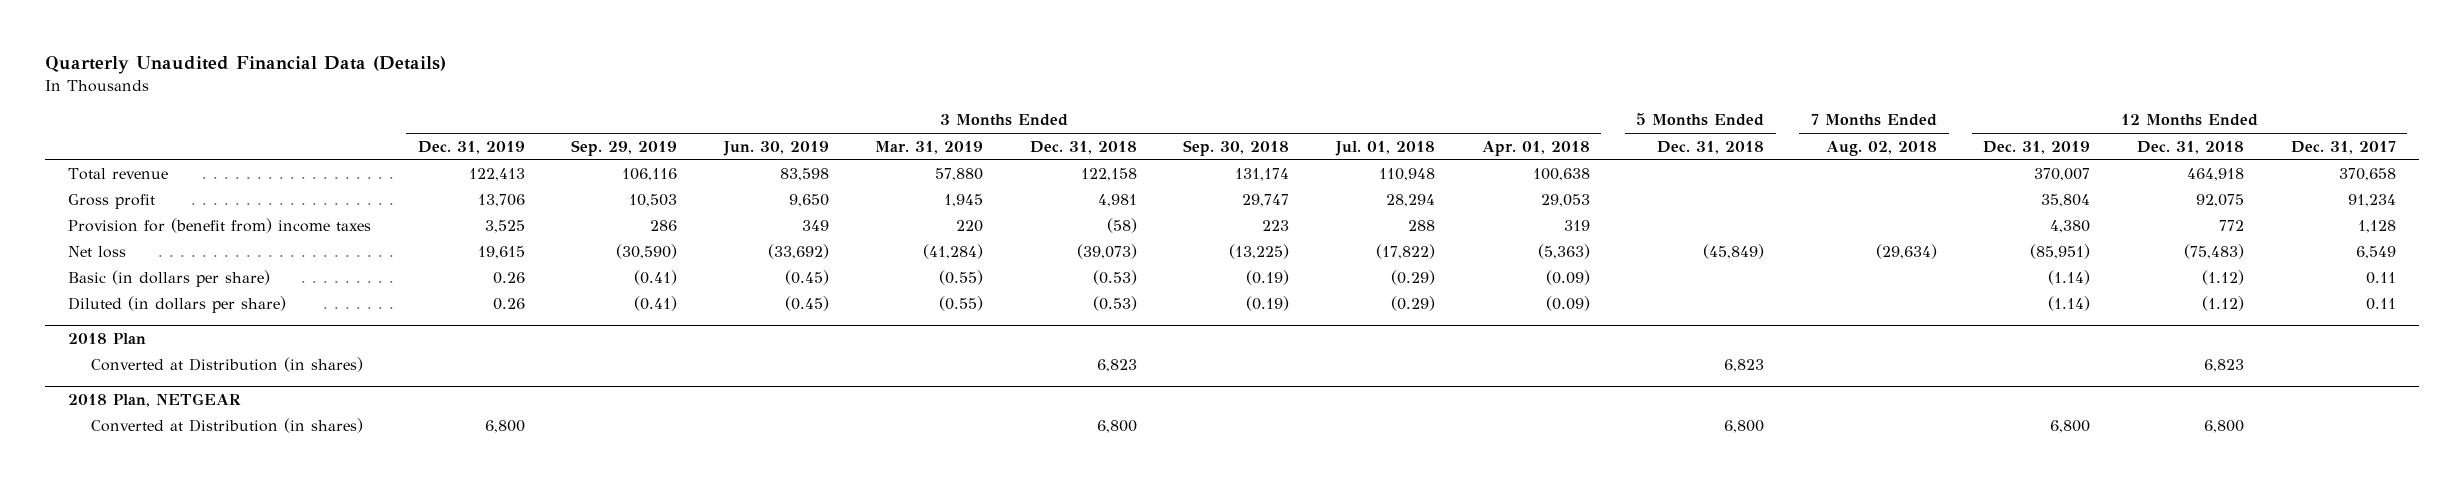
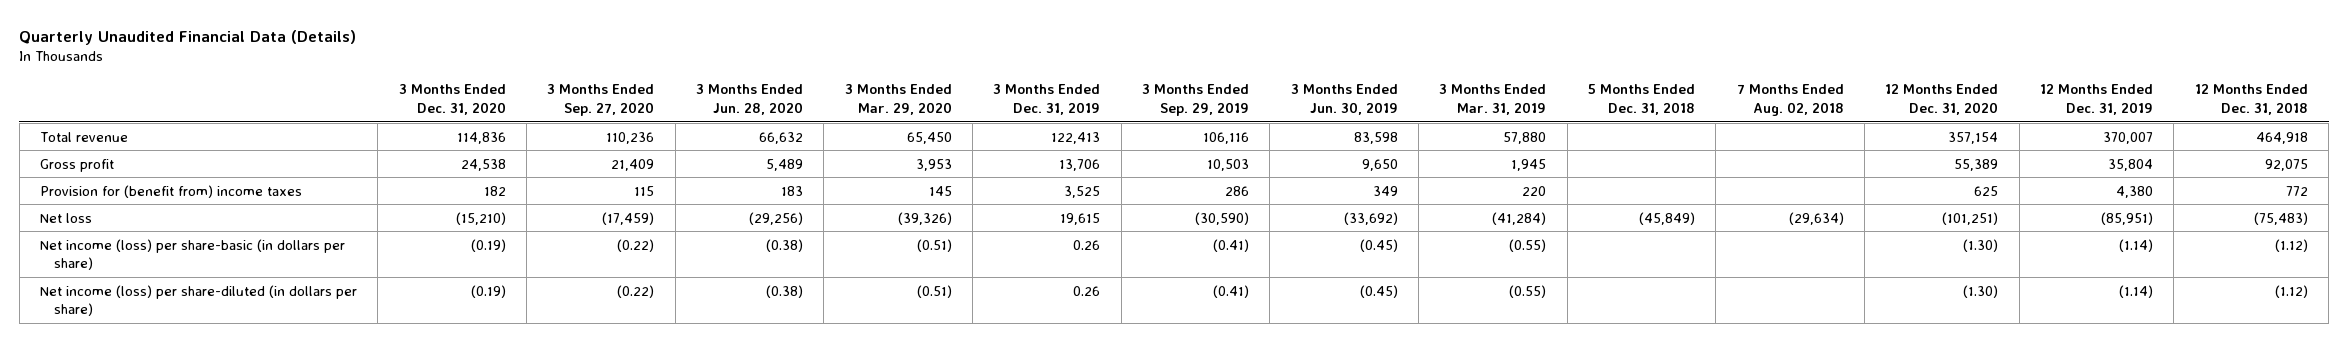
[1029,140,1137,154] Dec. 31, 2018 -> none
[1183,139,1290,156] Sep. 30, 2018 -> none
[1335,140,1436,156] Jul. 01, 2018 -> none
[1481,140,1590,156] Apr. 01, 2018 -> none
[2290,140,2396,154] Dec. 31, 2017 -> none
none -> [398,84,506,115] 3 Months Ended Dec. 31, 2020
none -> [547,84,655,116] 3 Months Ended Sep. 27, 2020
none -> [696,84,804,115] 3 Months Ended Jun. 28, 2020
none -> [844,84,952,115] 3 Months Ended Mar. 29, 2020
none -> [1885,84,1999,115] 12 Months Ended Dec. 31, 2020
[67,332,146,344] 2018 Plan -> none
[90,356,363,372] Converted at Distribution (in shares) -> none
[67,392,241,407] 2018 Plan, NETGEAR -> none
[90,417,363,433] Converted at Distribution (in shares) -> none
[67,269,270,287] Basic (in dollars per share) -> [40,238,346,270] Net income (loss) per share-basic (in dollars per share)
[67,295,286,313] Diluted (in dollars per share) -> [40,284,358,316] Net income (loss) per share-diluted (in dollars per share)

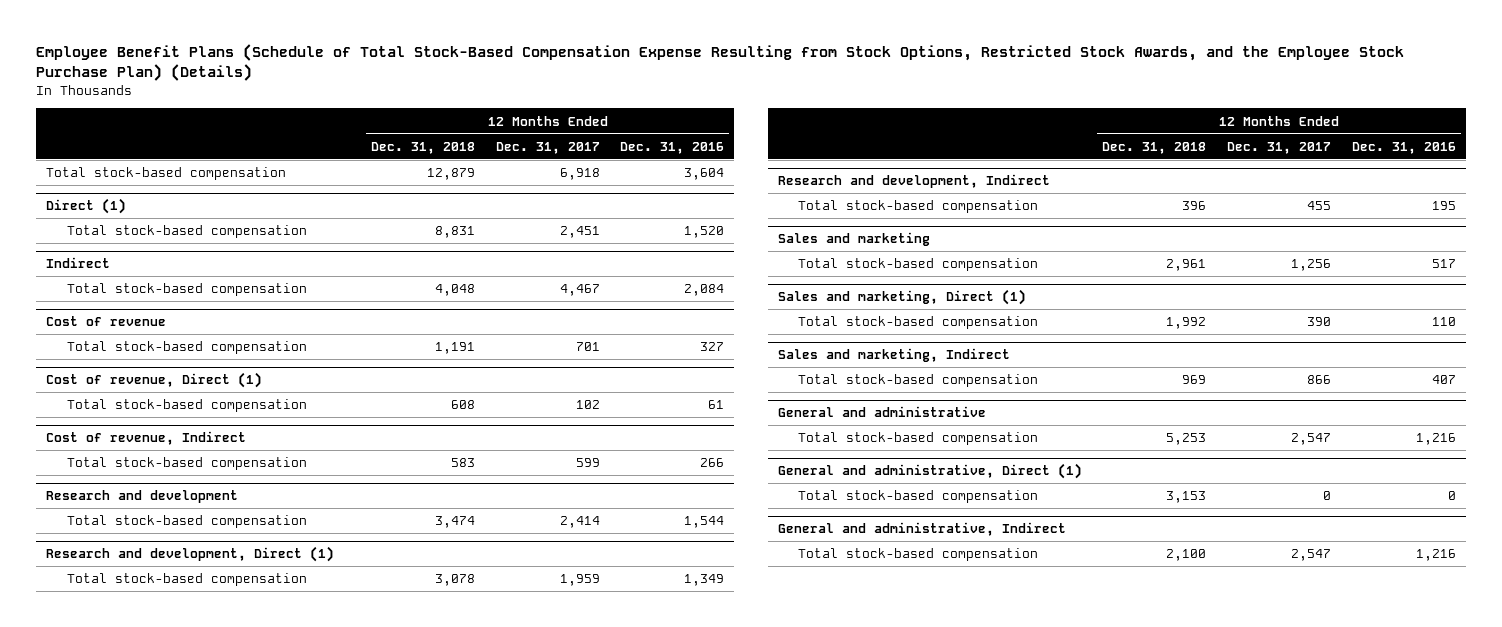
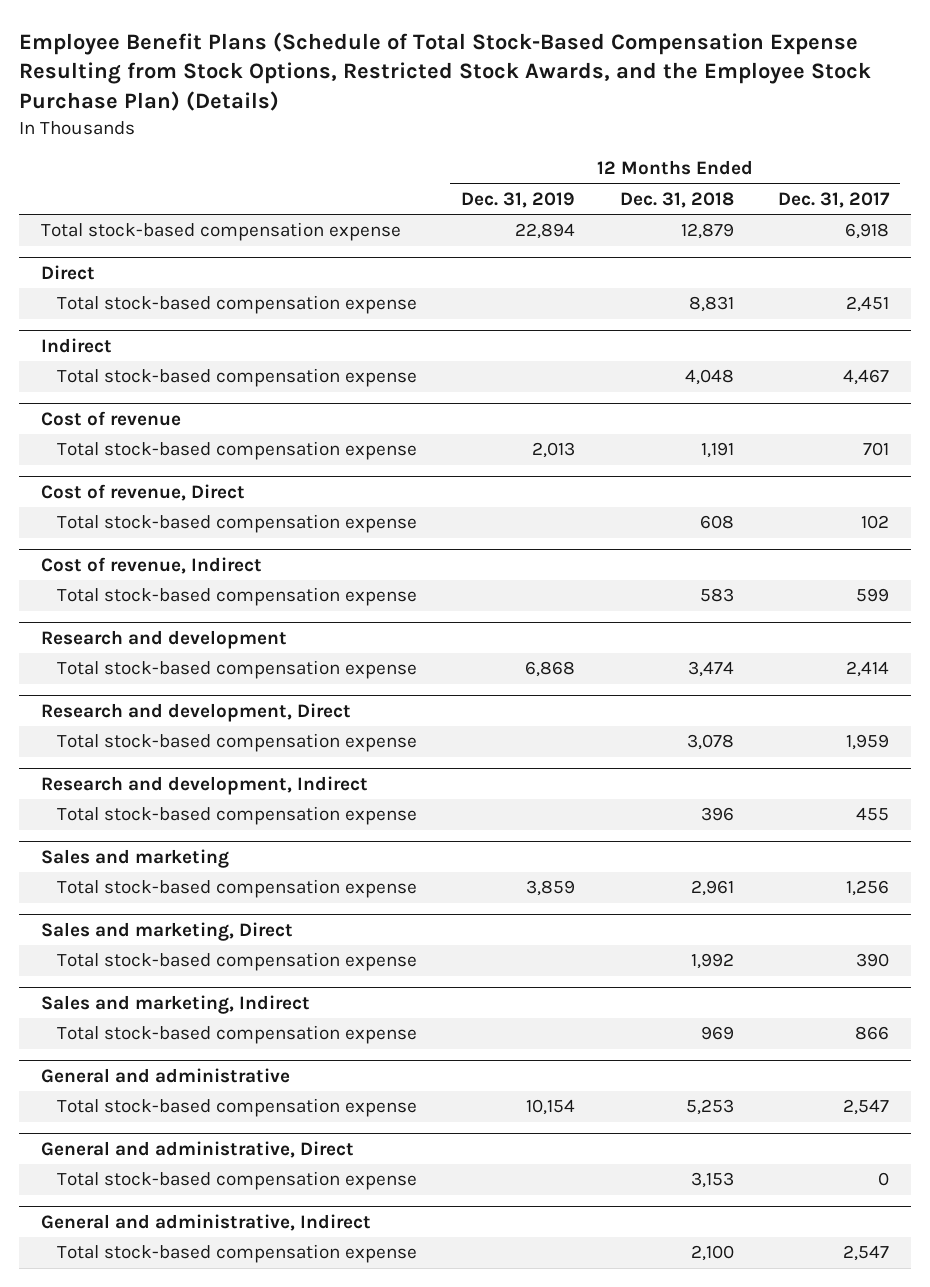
[620,141,725,154] Dec. 31, 2016 -> none
none -> [461,191,576,208] Dec. 31, 2019
[46,167,287,181] Total stock-based compensation -> [41,222,402,242] Total stock-based compensation expense
[46,198,127,215] Direct (1) -> [41,264,96,280] Direct
[66,225,307,239] Total stock-based compensation -> [56,295,417,315] Total stock-based compensation expense
[66,283,307,297] Total stock-based compensation -> [56,368,417,388] Total stock-based compensation expense
[66,341,307,355] Total stock-based compensation -> [56,441,417,461] Total stock-based compensation expense
[46,372,263,389] Cost of revenue, Direct (1) -> [41,483,246,501] Cost of revenue, Direct
[66,399,307,413] Total stock-based compensation -> [56,514,417,534] Total stock-based compensation expense
[66,457,307,471] Total stock-based compensation -> [56,587,417,607] Total stock-based compensation expense
[66,515,307,529] Total stock-based compensation -> [56,660,417,680] Total stock-based compensation expense
[46,546,335,563] Research and development, Direct (1) -> [41,702,352,722] Research and development, Direct
[66,573,307,587] Total stock-based compensation -> [56,733,417,753] Total stock-based compensation expense
[798,200,1039,214] Total stock-based compensation -> [56,806,417,826] Total stock-based compensation expense
[798,258,1039,272] Total stock-based compensation -> [56,879,417,899] Total stock-based compensation expense
[777,289,1026,306] Sales and marketing, Direct (1) -> [41,921,294,941] Sales and marketing, Direct
[798,316,1039,330] Total stock-based compensation -> [56,952,417,972] Total stock-based compensation expense
[798,374,1039,388] Total stock-based compensation -> [56,1025,417,1045] Total stock-based compensation expense
[798,432,1039,446] Total stock-based compensation -> [56,1098,417,1118] Total stock-based compensation expense
[777,463,1082,480] General and administrative, Direct (1) -> [41,1140,355,1158] General and administrative, Direct
[798,490,1039,504] Total stock-based compensation -> [56,1171,417,1191] Total stock-based compensation expense
[798,548,1039,562] Total stock-based compensation -> [56,1244,417,1264] Total stock-based compensation expense

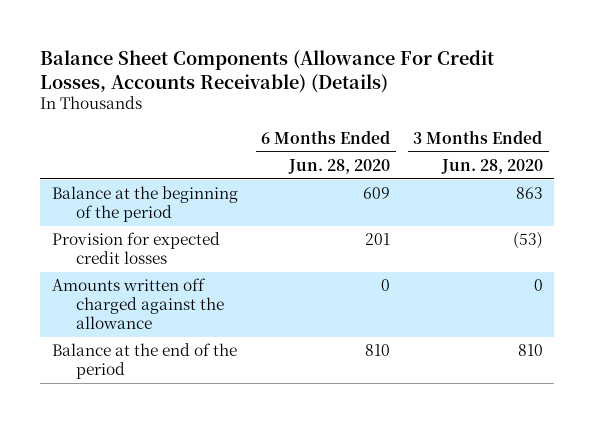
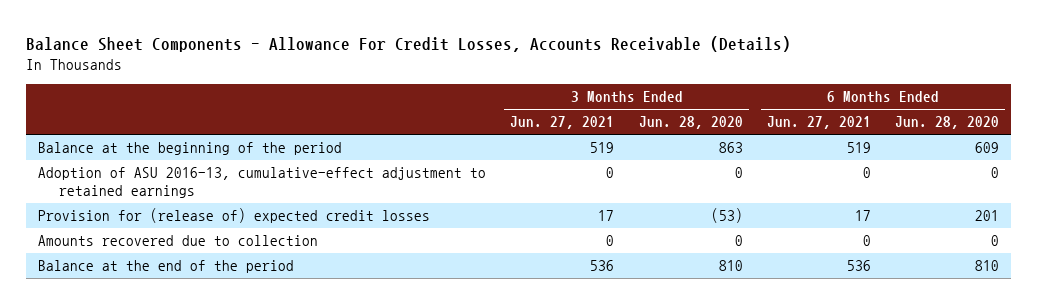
[40,49,495,93] Balance Sheet Components (Allowance For Credit Losses, Accounts Receivable) (Details) -> [26,36,792,53] Balance Sheet Components - Allowance For Credit Losses, Accounts Receivable (Details)
none -> [510,116,615,130] Jun. 27, 2021
none -> [766,116,871,130] Jun. 27, 2021
none -> [38,167,487,198] Adoption of ASU 2016-13, cumulative-effect adjustment to retained earnings
[52,232,221,265] Provision for expected credit losses -> [38,208,431,224] Provision for (release of) expected credit losses
[52,278,225,330] Amounts written off charged against the allowance -> [38,235,319,247] Amounts recovered due to collection

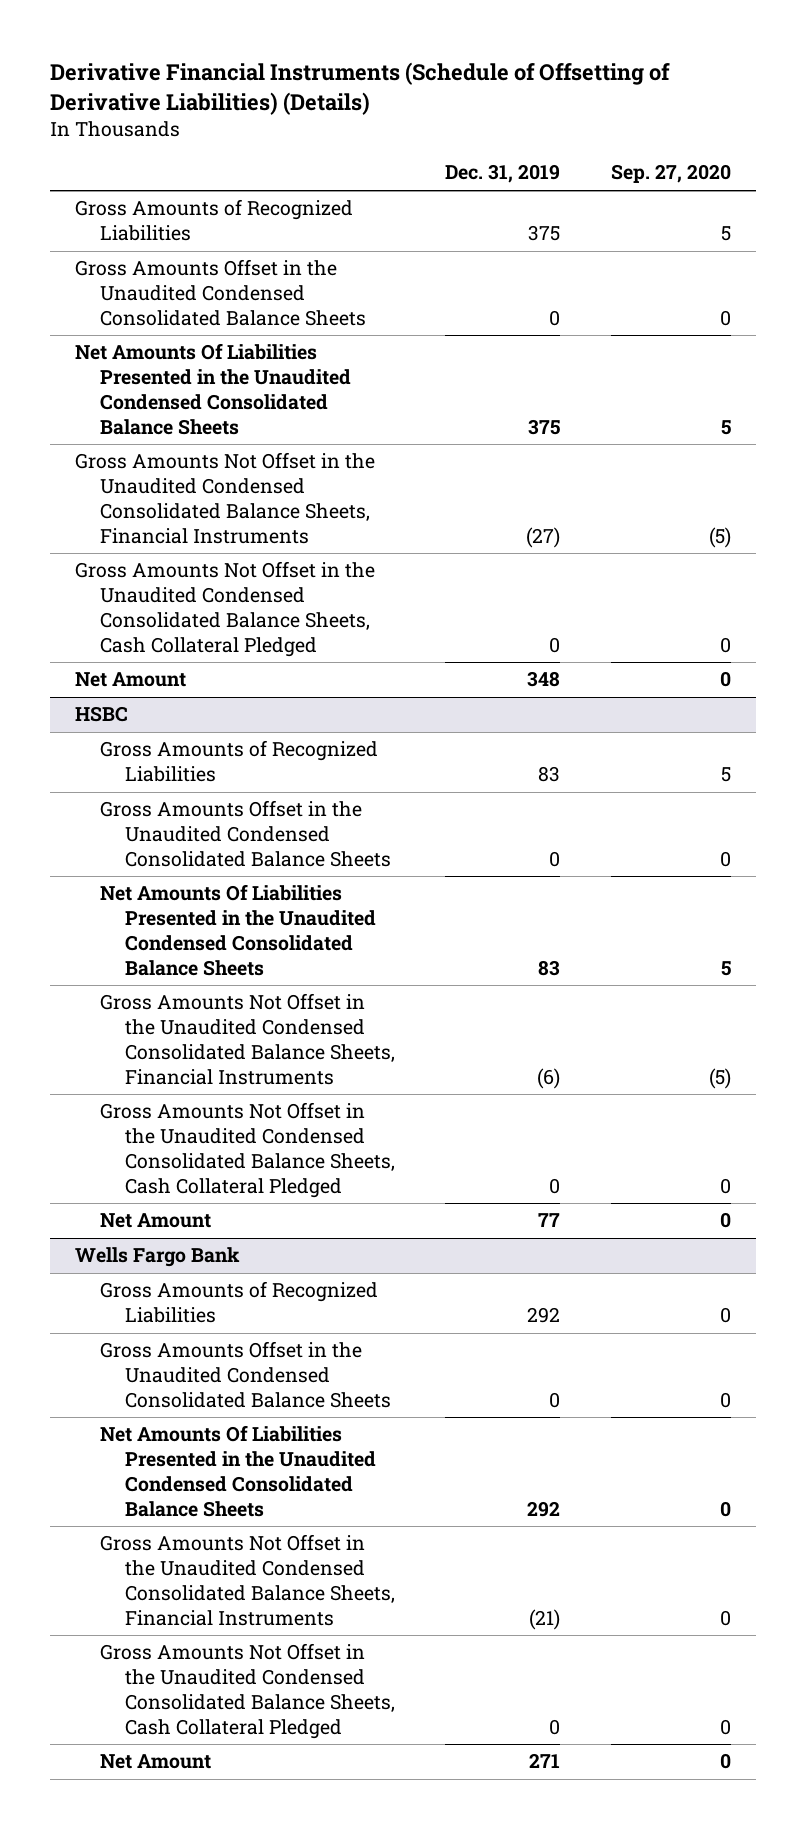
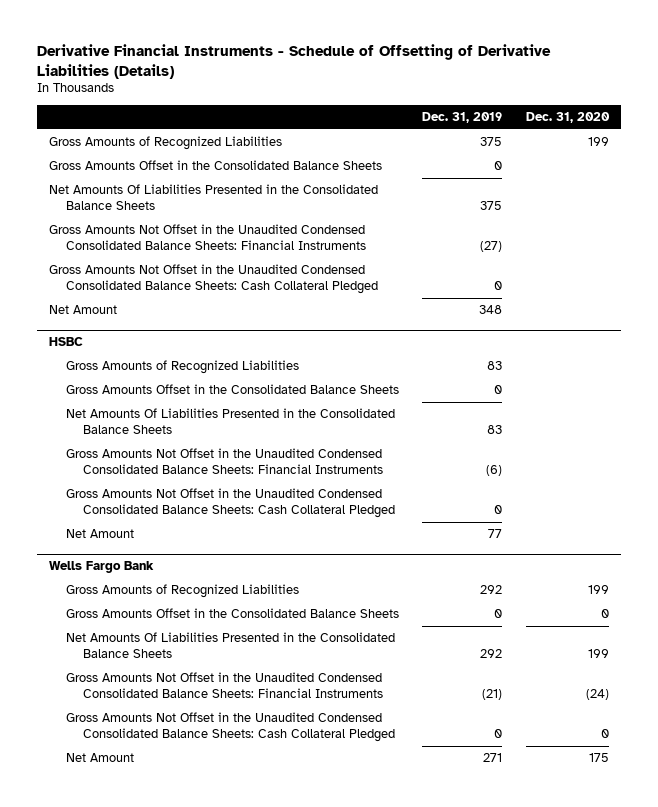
[49,61,670,115] Derivative Financial Instruments (Schedule of Offsetting of Derivative Liabilities) (Details) -> [36,44,551,79] Derivative Financial Instruments - Schedule of Offsetting of Derivative Liabilities (Details)
[610,164,731,184] Sep. 27, 2020 -> none
none -> [525,112,610,124] Dec. 31, 2020
[75,259,366,326] Gross Amounts Offset in the Unaudited Condensed Consolidated Balance Sheets -> [48,160,382,171] Gross Amounts Offset in the Consolidated Balance Sheets
[75,343,351,435] Net Amounts Of Liabilities Presented in the Unaudited Condensed Consolidated Balance Sheets -> [48,184,378,211] Net Amounts Of Liabilities Presented in the Consolidated Balance Sheets
[75,452,376,544] Gross Amounts Not Offset in the Unaudited Condensed Consolidated Balance Sheets, Financial Instruments -> [48,224,366,251] Gross Amounts Not Offset in the Unaudited Condensed Consolidated Balance Sheets: Financial Instruments
[75,561,376,657] Gross Amounts Not Offset in the Unaudited Condensed Consolidated Balance Sheets, Cash Collateral Pledged -> [48,264,378,295] Gross Amounts Not Offset in the Unaudited Condensed Consolidated Balance Sheets: Cash Collateral Pledged
[99,800,391,867] Gross Amounts Offset in the Unaudited Condensed Consolidated Balance Sheets -> [65,384,399,395] Gross Amounts Offset in the Consolidated Balance Sheets
[99,884,376,976] Net Amounts Of Liabilities Presented in the Unaudited Condensed Consolidated Balance Sheets -> [65,408,395,435] Net Amounts Of Liabilities Presented in the Consolidated Balance Sheets
[99,993,395,1085] Gross Amounts Not Offset in the Unaudited Condensed Consolidated Balance Sheets, Financial Instruments -> [65,448,384,475] Gross Amounts Not Offset in the Unaudited Condensed Consolidated Balance Sheets: Financial Instruments
[99,1102,395,1198] Gross Amounts Not Offset in the Unaudited Condensed Consolidated Balance Sheets, Cash Collateral Pledged -> [65,488,396,519] Gross Amounts Not Offset in the Unaudited Condensed Consolidated Balance Sheets: Cash Collateral Pledged
[99,1341,391,1408] Gross Amounts Offset in the Unaudited Condensed Consolidated Balance Sheets -> [65,608,399,619] Gross Amounts Offset in the Consolidated Balance Sheets
[99,1425,376,1517] Net Amounts Of Liabilities Presented in the Unaudited Condensed Consolidated Balance Sheets -> [65,632,395,659] Net Amounts Of Liabilities Presented in the Consolidated Balance Sheets
[99,1534,395,1626] Gross Amounts Not Offset in the Unaudited Condensed Consolidated Balance Sheets, Financial Instruments -> [65,672,384,699] Gross Amounts Not Offset in the Unaudited Condensed Consolidated Balance Sheets: Financial Instruments
[99,1643,395,1739] Gross Amounts Not Offset in the Unaudited Condensed Consolidated Balance Sheets, Cash Collateral Pledged -> [65,712,396,743] Gross Amounts Not Offset in the Unaudited Condensed Consolidated Balance Sheets: Cash Collateral Pledged

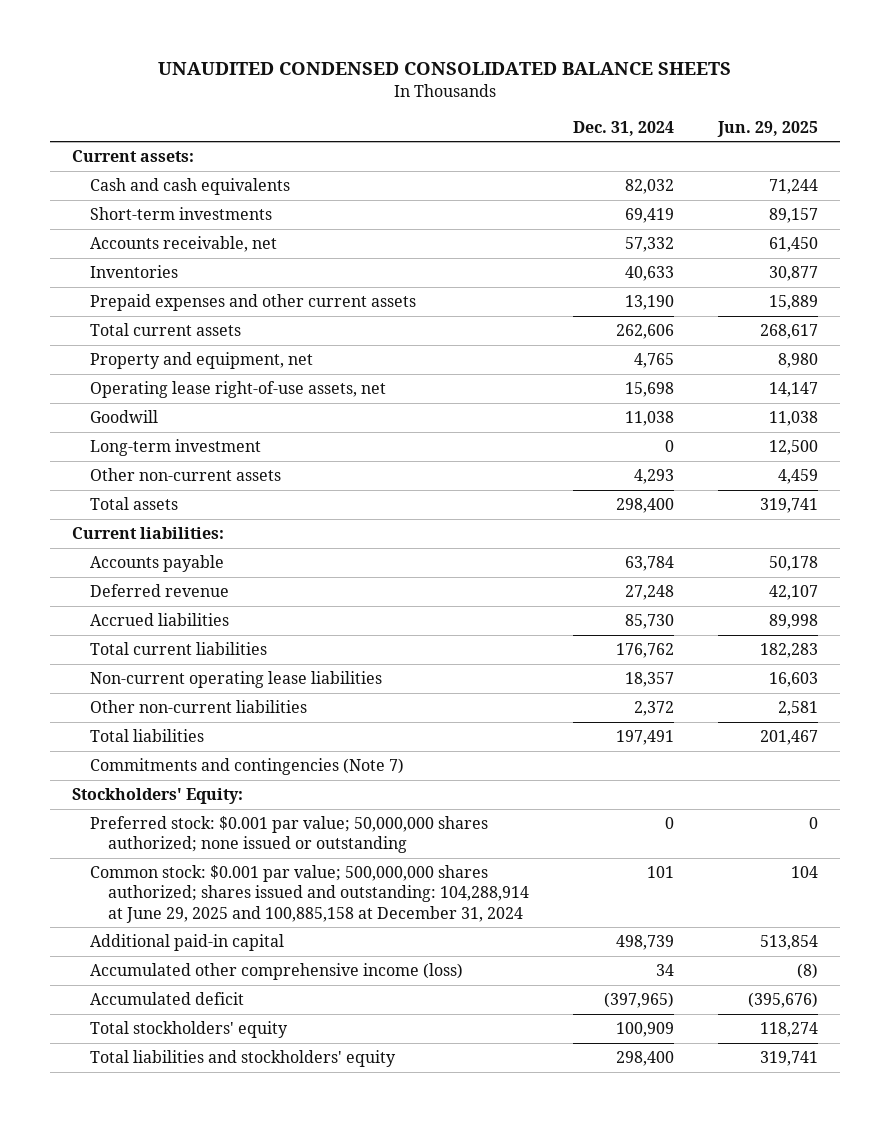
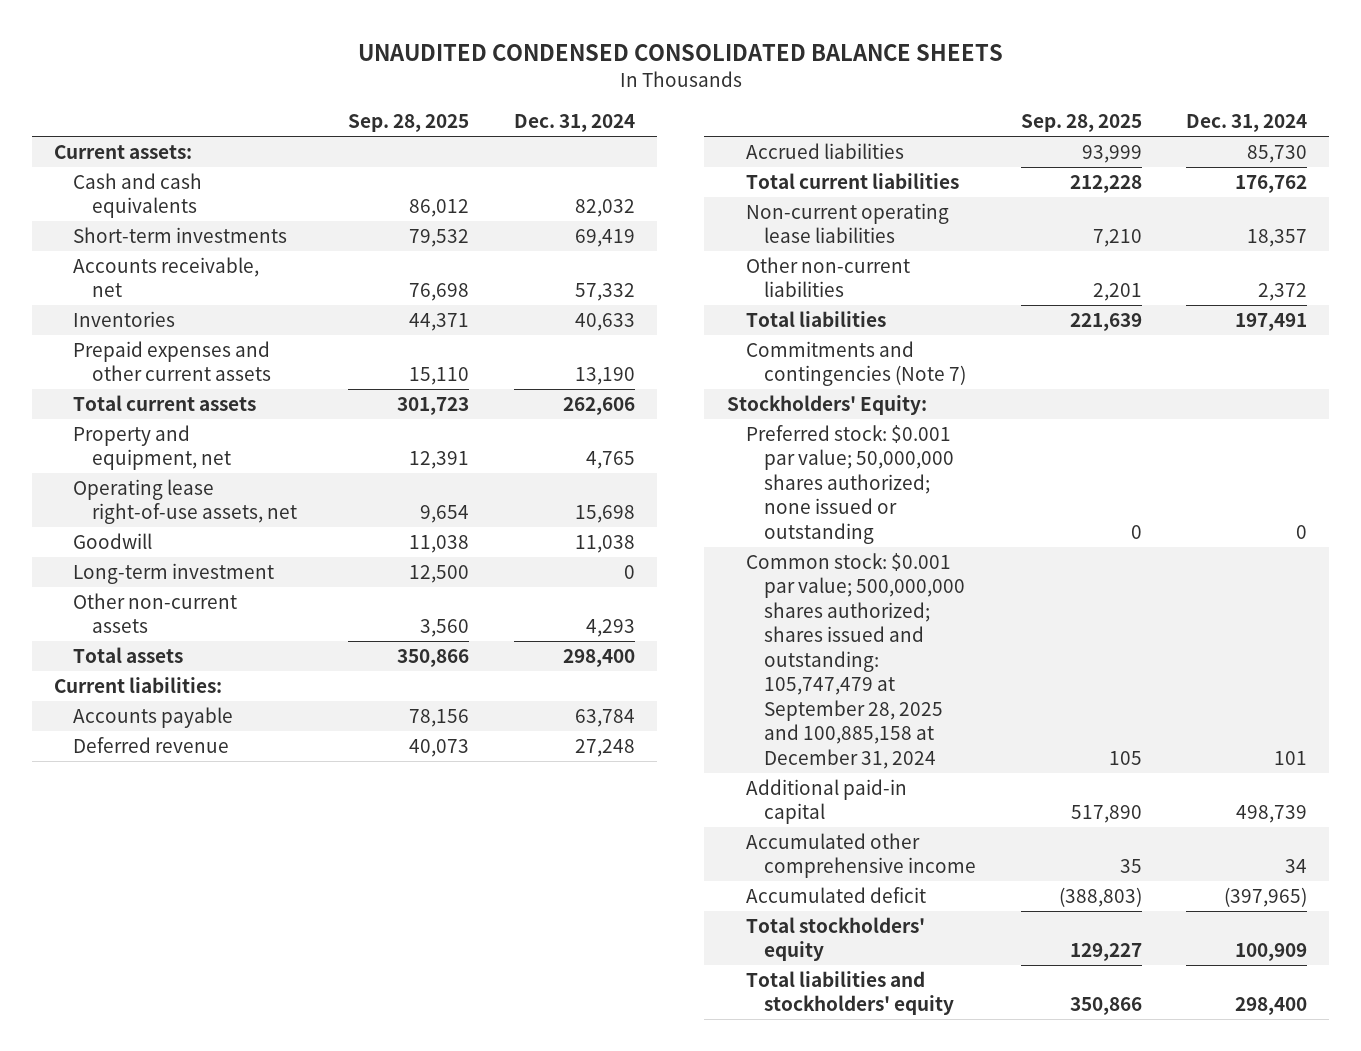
[717,120,819,137] Jun. 29, 2025 -> none
none -> [348,114,470,133] Sep. 28, 2025
[89,865,529,923] Common stock: $0.001 par value; 500,000,000 shares authorized; shares issued and outstanding: 104,288,914 at June 29, 2025 and 100,885,158 at December 31, 2024 -> [745,552,966,769] Common stock: $0.001 par value; 500,000,000 shares authorized; shares issued and outstanding: 105,747,479 at September 28, 2025 and 100,885,158 at December 31, 2024
[89,963,463,981] Accumulated other comprehensive income (loss) -> [745,832,977,879] Accumulated other comprehensive income

